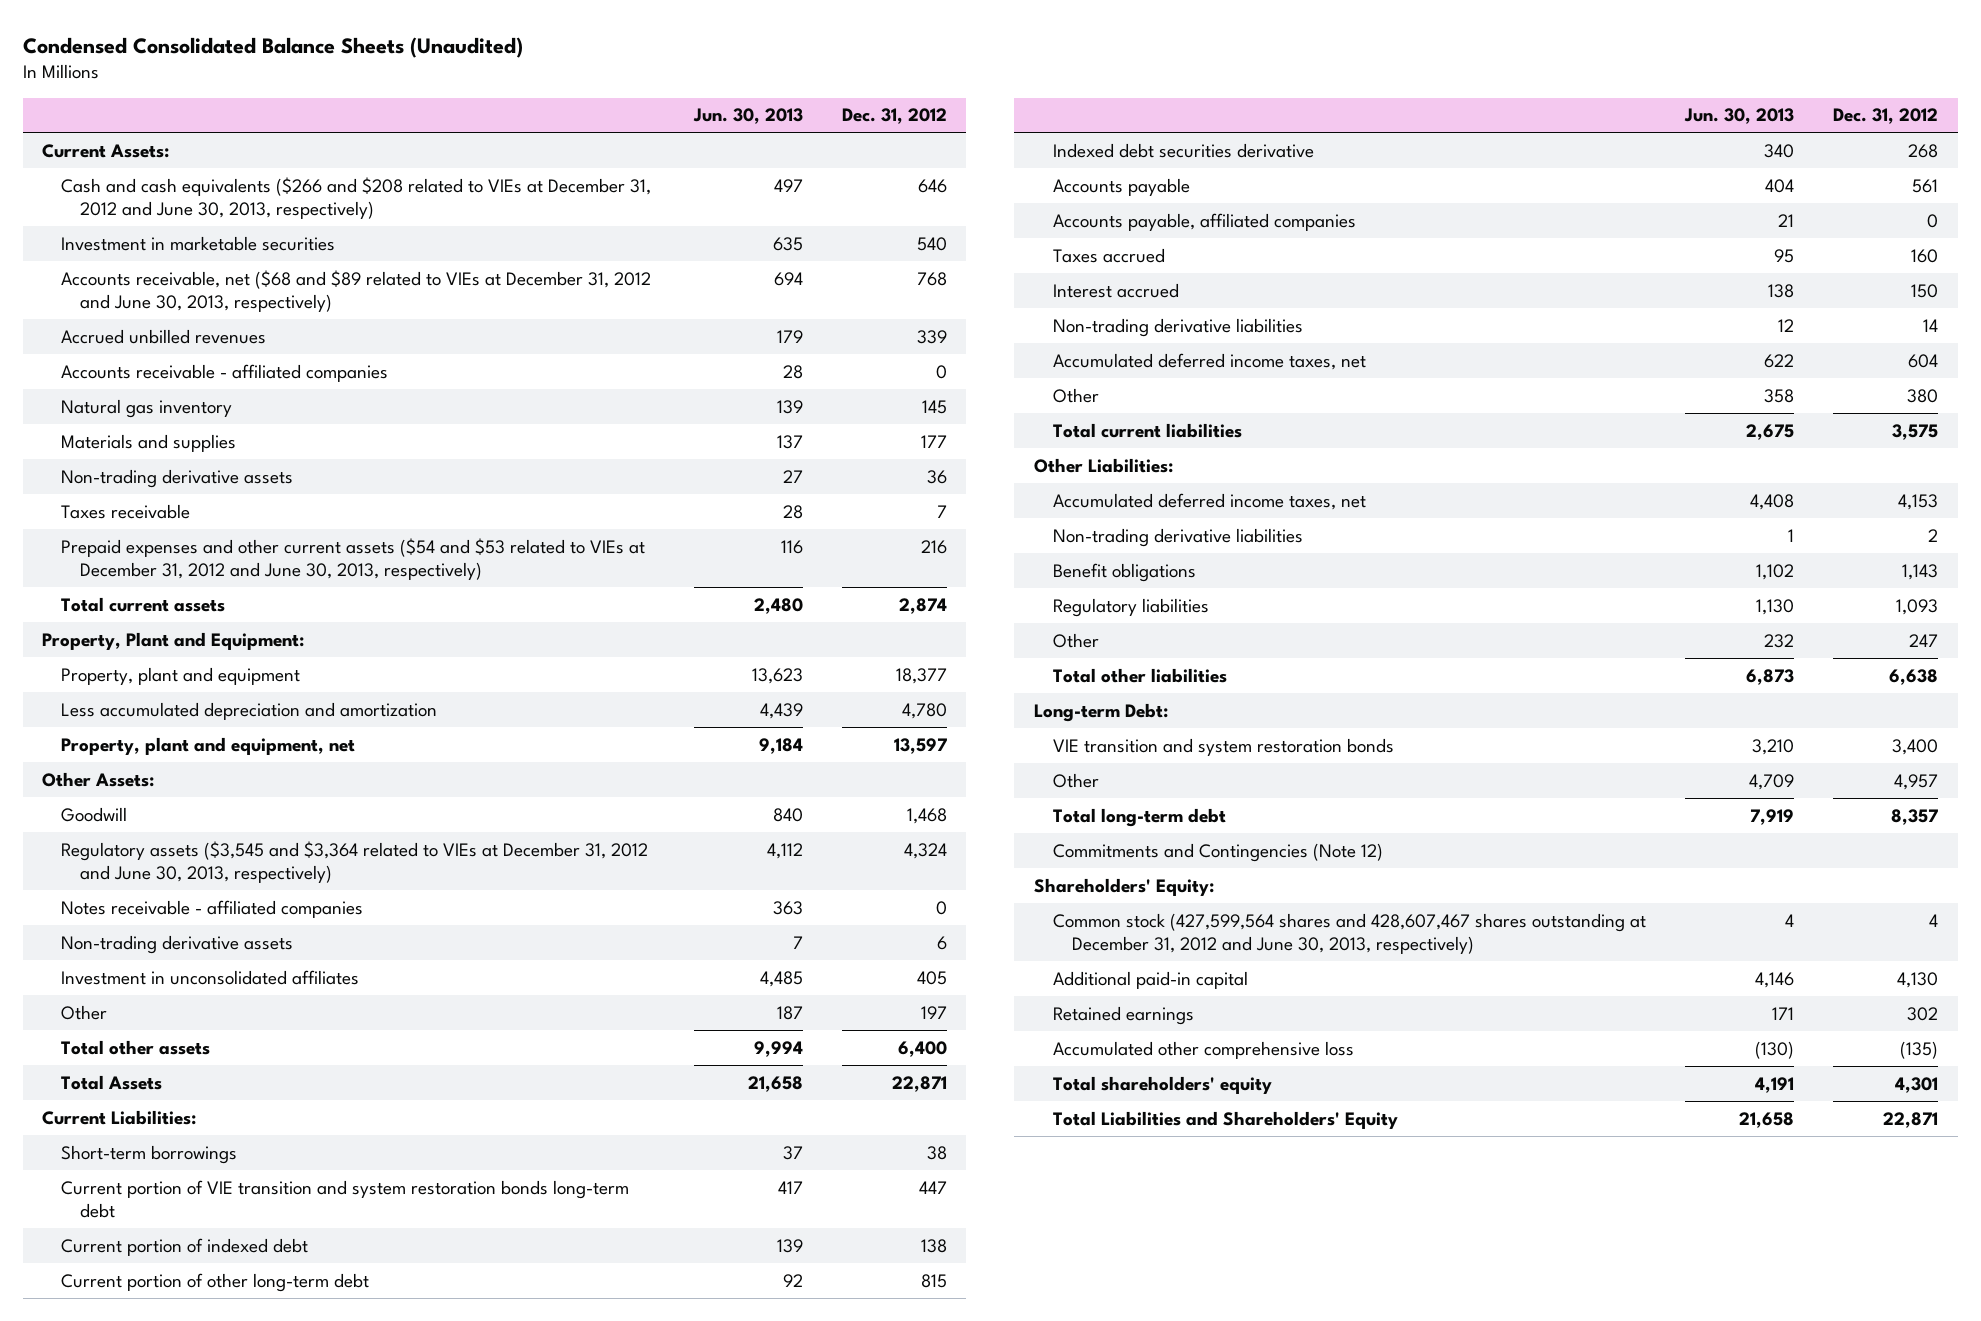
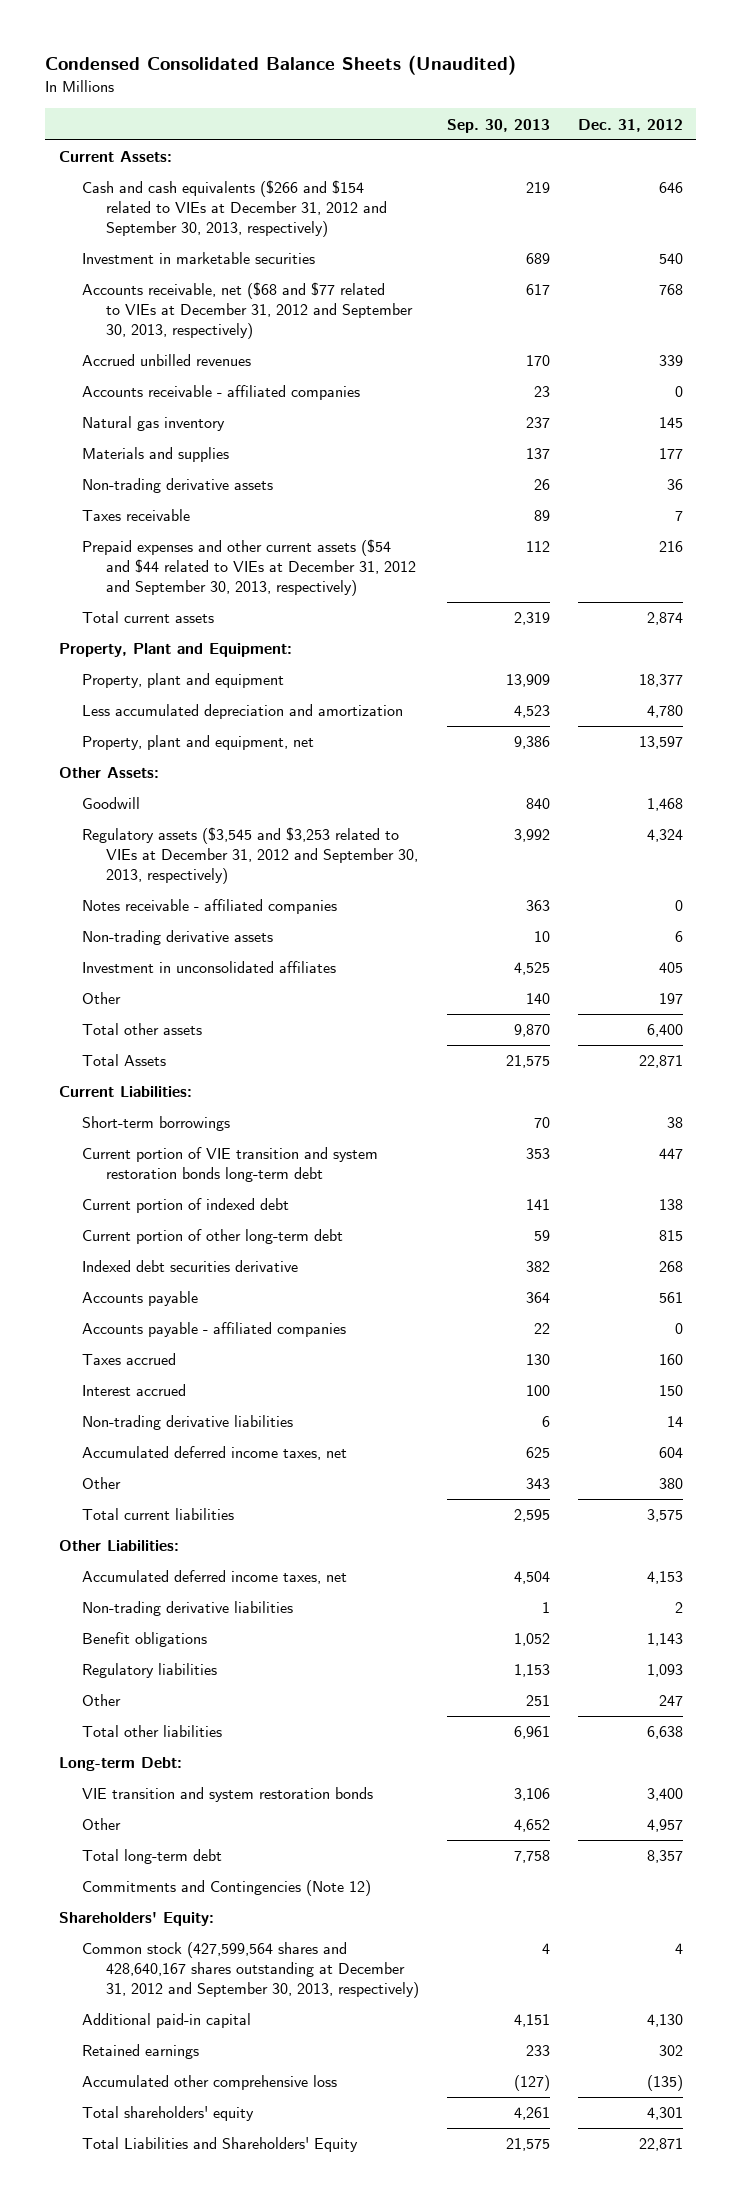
[692,108,803,125] Jun. 30, 2013 -> none
none -> [446,118,550,133] Sep. 30, 2013
[61,176,652,219] Cash and cash equivalents ($266 and $208 related to VIEs at December 31, 2012 and June 30, 2013, respectively) -> [82,180,387,237] Cash and cash equivalents ($266 and $154 related to VIEs at December 31, 2012 and September 30, 2013, respectively)
[61,269,652,312] Accounts receivable, net ($68 and $89 related to VIEs at December 31, 2012 and June 30, 2013, respectively) -> [82,282,413,339] Accounts receivable, net ($68 and $77 related to VIEs at December 31, 2012 and September 30, 2013, respectively)
[61,537,646,580] Prepaid expenses and other current assets ($54 and $53 related to VIEs at December 31, 2012 and June 30, 2013, respectively) -> [82,539,416,596] Prepaid expenses and other current assets ($54 and $44 related to VIEs at December 31, 2012 and September 30, 2013, respectively)
[61,840,649,883] Regulatory assets ($3,545 and $3,364 related to VIEs at December 31, 2012 and June 30, 2013, respectively) -> [82,827,418,884] Regulatory assets ($3,545 and $3,253 related to VIEs at December 31, 2012 and September 30, 2013, respectively)
[1052,212,1356,231] Accounts payable, affiliated companies -> [82,1322,347,1338] Accounts payable - affiliated companies
[1052,912,1646,954] Common stock (427,599,564 shares and 428,607,467 shares outstanding at December 31, 2012 and June 30, 2013, respectively) -> [82,1942,419,1998] Common stock (427,599,564 shares and 428,640,167 shares outstanding at December 31, 2012 and September 30, 2013, respectively)

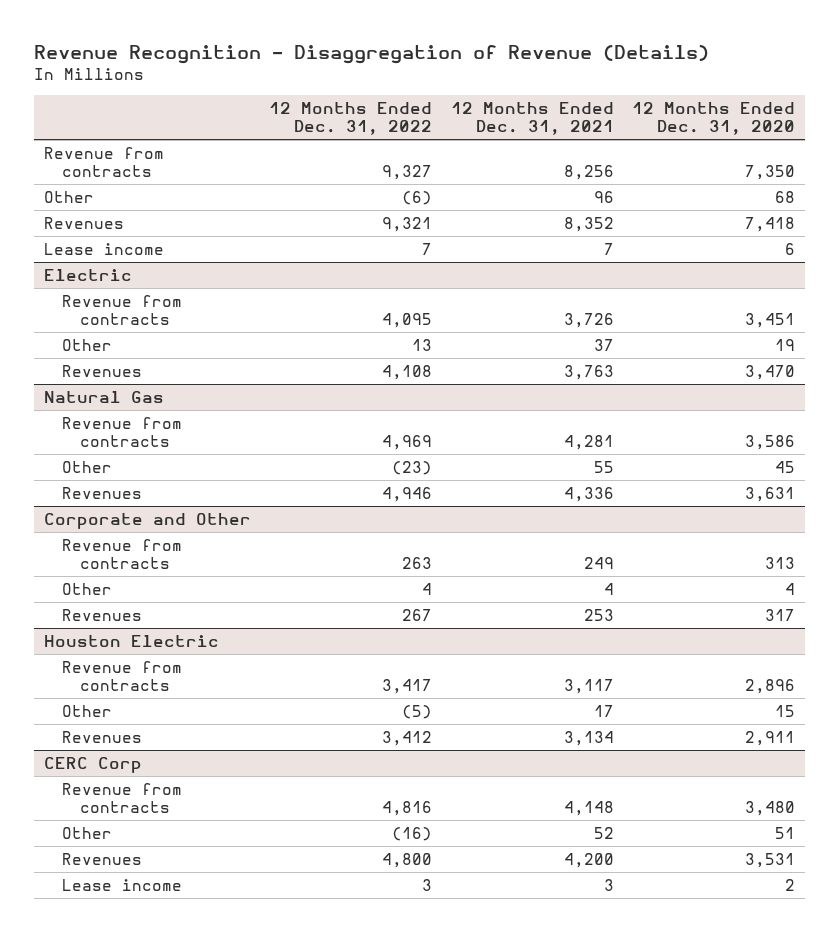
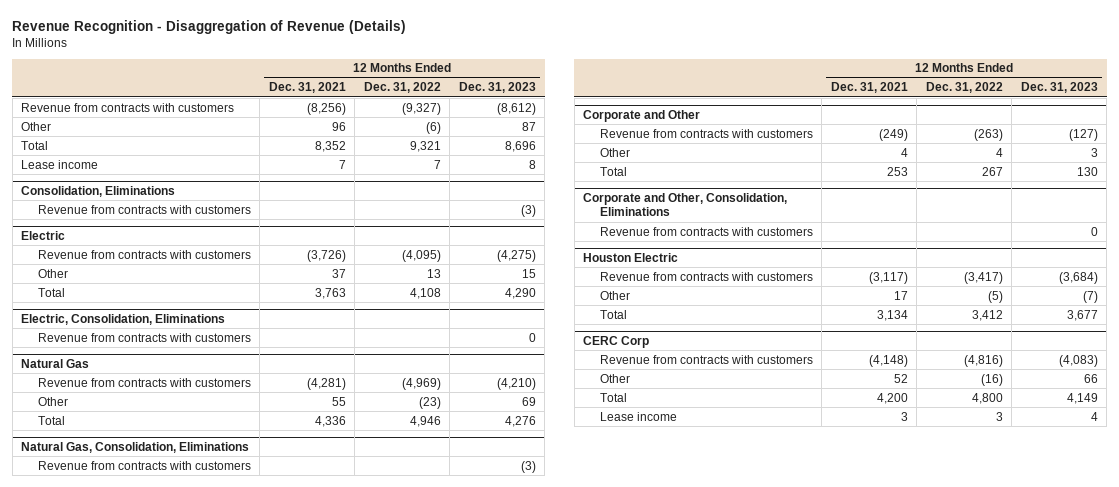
[632,101,796,136] 12 Months Ended Dec. 31, 2020 -> none
none -> [458,82,536,94] Dec. 31, 2023
[43,146,164,178] Revenue from contracts -> [21,102,235,112] Revenue from contracts with customers
[382,165,433,181] 9,327 -> [401,102,441,115] (9,327)
[563,165,614,181] 8,256 -> [306,102,346,115] (8,256)
[43,216,124,229] Revenues -> [21,140,49,150] Total
none -> [21,185,176,197] Consolidation, Eliminations
none -> [37,204,251,214] Revenue from contracts with customers
[61,294,182,326] Revenue from contracts -> [37,249,251,259] Revenue from contracts with customers
[382,313,433,329] 4,095 -> [401,249,441,262] (4,095)
[563,313,614,329] 3,726 -> [306,249,346,262] (3,726)
[61,364,142,377] Revenues -> [37,287,65,297] Total
none -> [21,313,226,325] Electric, Consolidation, Eliminations
none -> [37,332,251,342] Revenue from contracts with customers
[61,416,182,448] Revenue from contracts -> [37,377,251,387] Revenue from contracts with customers
[382,435,433,451] 4,969 -> [401,377,441,390] (4,969)
[563,435,614,451] 4,281 -> [306,377,346,390] (4,281)
[61,486,142,499] Revenues -> [37,415,65,425] Total
none -> [21,441,250,453] Natural Gas, Consolidation, Eliminations
none -> [37,460,251,470] Revenue from contracts with customers
[61,538,182,570] Revenue from contracts -> [599,128,813,138] Revenue from contracts with customers
[402,557,433,570] 263 -> [973,128,1003,141] (263)
[583,557,614,570] 249 -> [878,128,908,141] (249)
[61,608,142,621] Revenues -> [599,166,627,176] Total
none -> [583,192,788,217] Corporate and Other, Consolidation, Eliminations
none -> [599,226,813,236] Revenue from contracts with customers
[61,660,182,692] Revenue from contracts -> [599,271,813,281] Revenue from contracts with customers
[382,679,433,695] 3,417 -> [963,271,1003,284] (3,417)
[563,679,614,695] 3,117 -> [868,271,908,284] (3,117)
[61,730,142,743] Revenues -> [599,309,627,319] Total
[61,782,182,814] Revenue from contracts -> [599,354,813,364] Revenue from contracts with customers
[382,801,433,817] 4,816 -> [963,354,1003,367] (4,816)
[563,801,614,817] 4,148 -> [868,354,908,367] (4,148)
[61,852,142,865] Revenues -> [599,392,627,402] Total

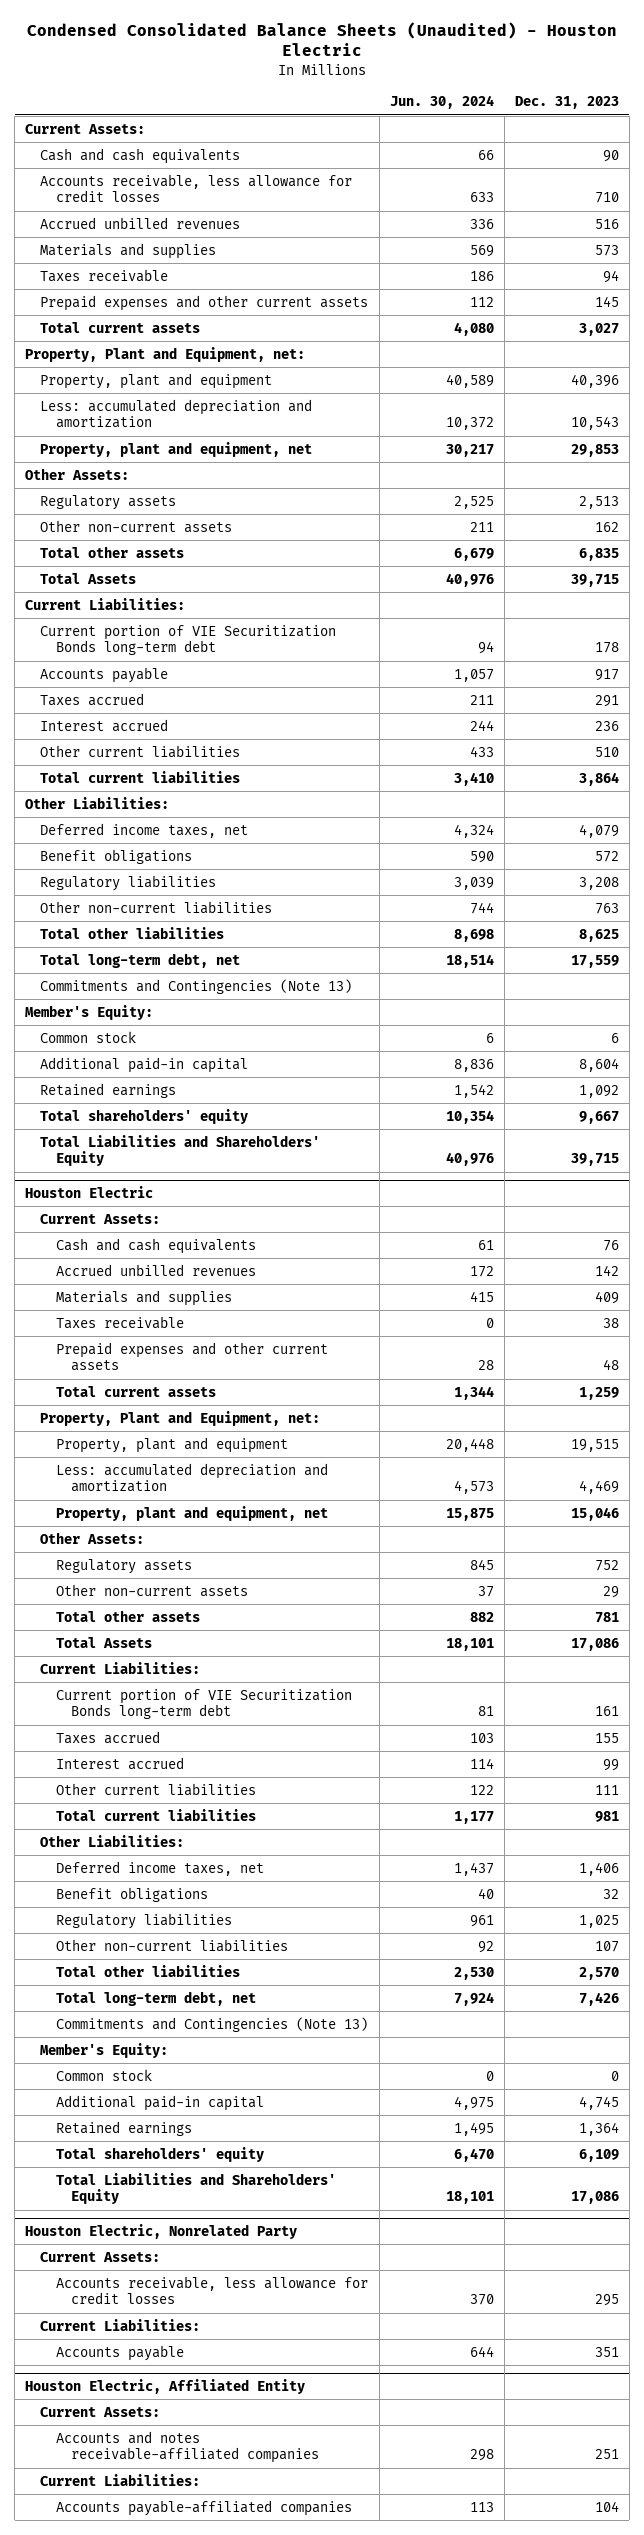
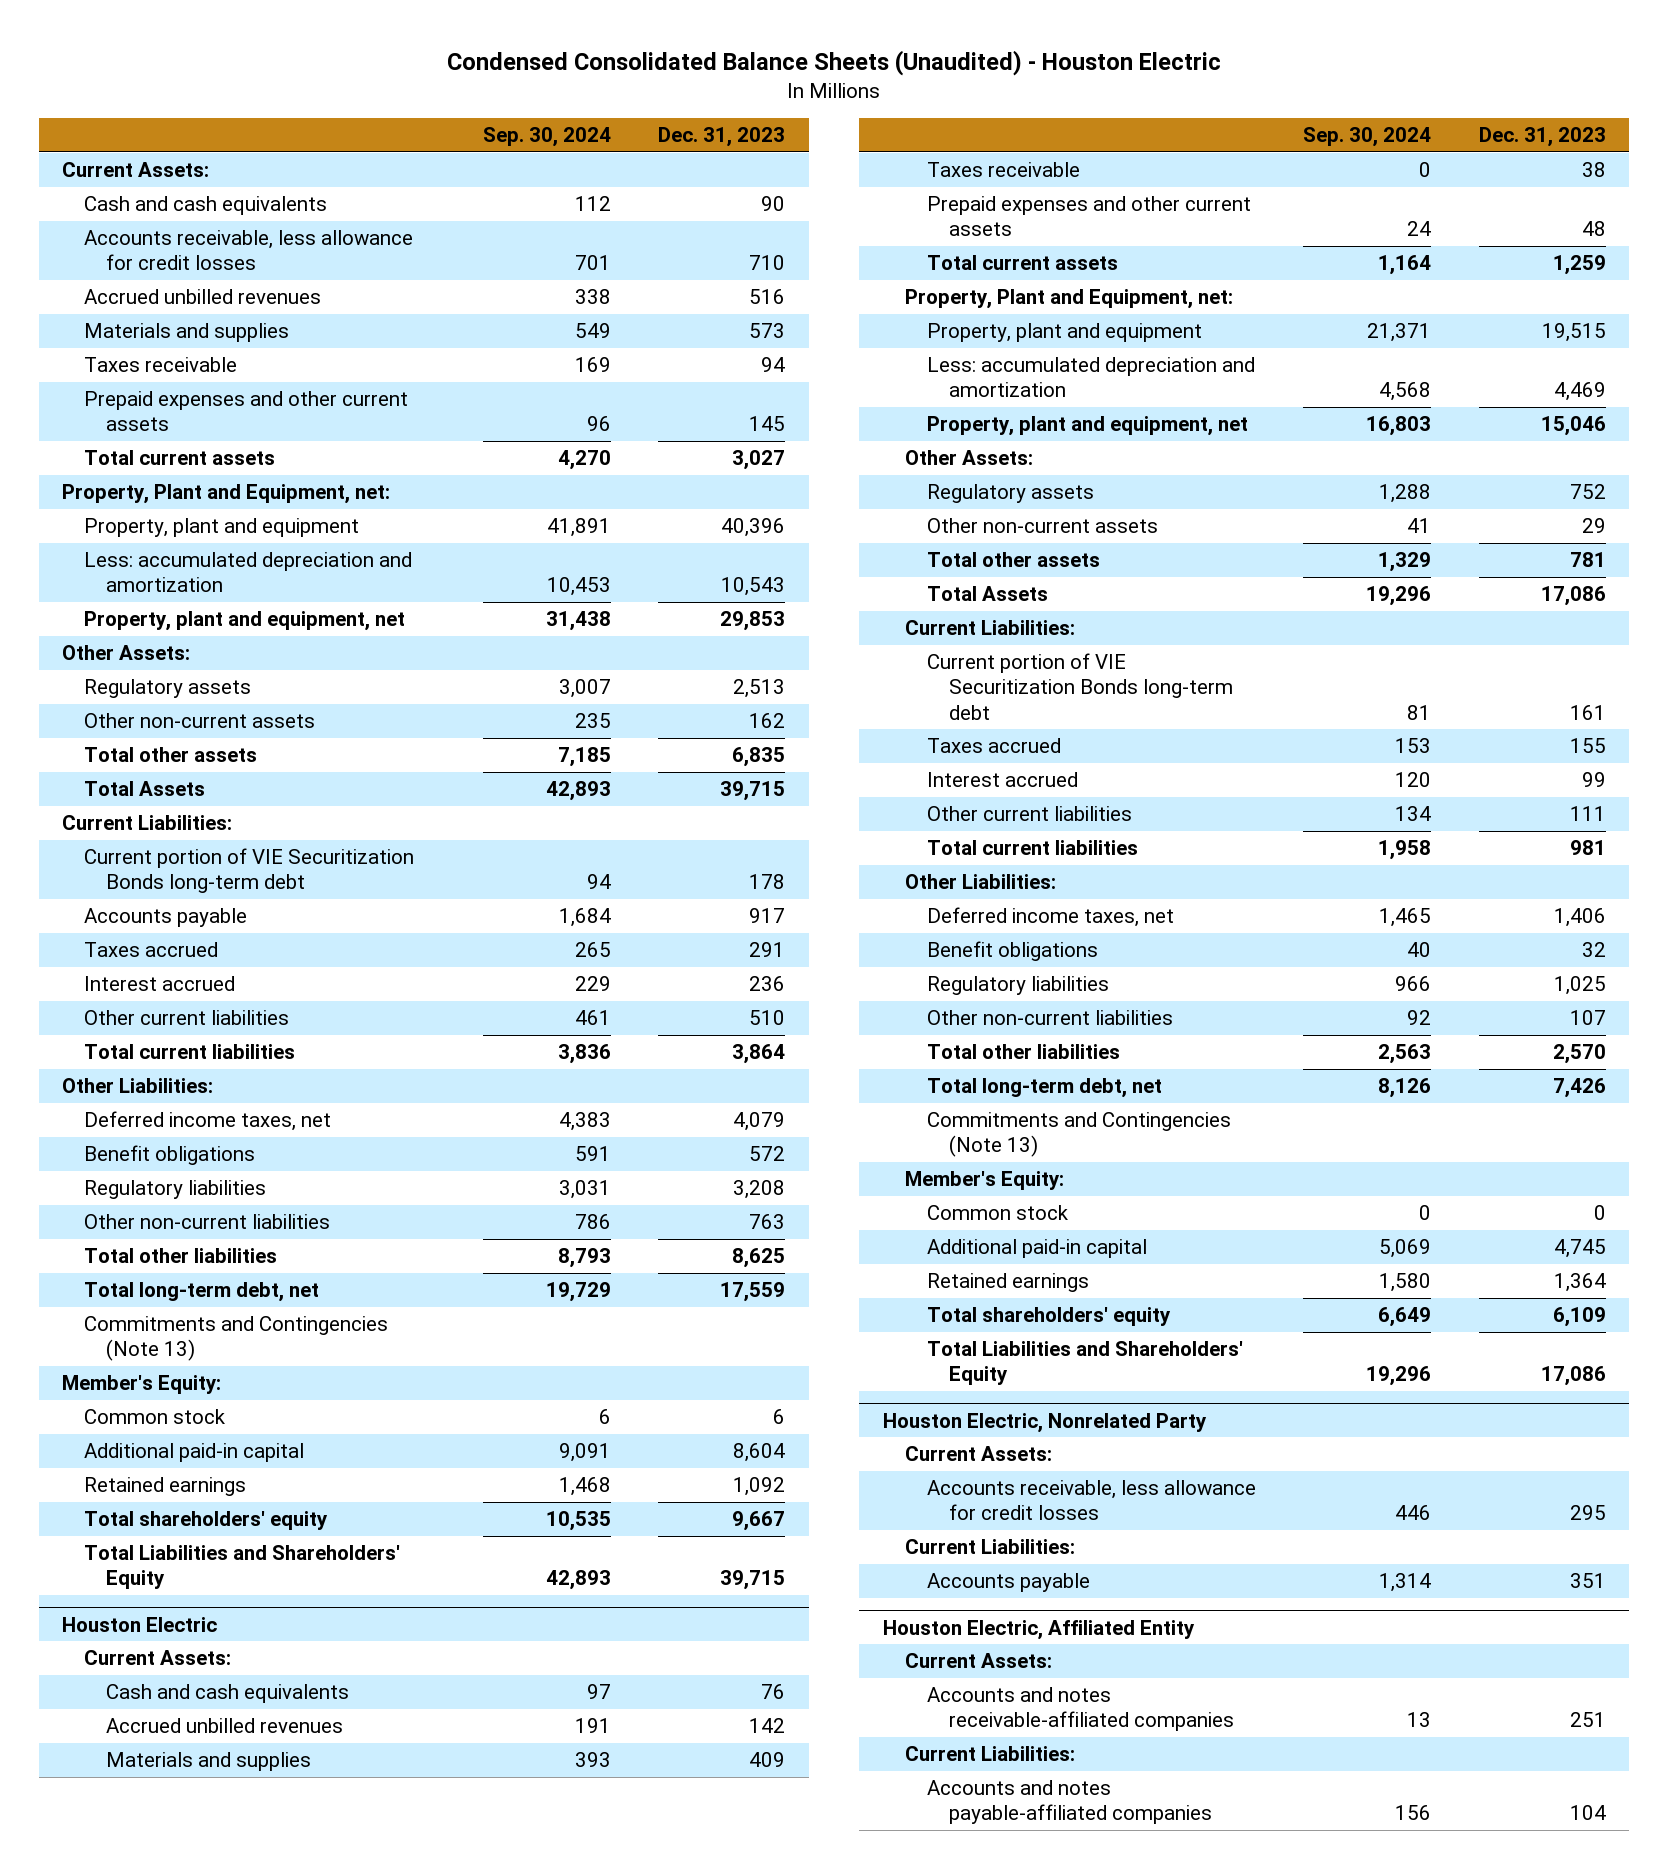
[389,95,494,110] Jun. 30, 2024 -> none
none -> [482,126,611,147] Sep. 30, 2024
[55,2499,352,2516] Accounts payable-affiliated companies -> [927,1780,1213,1825] Accounts and notes payable-affiliated companies

